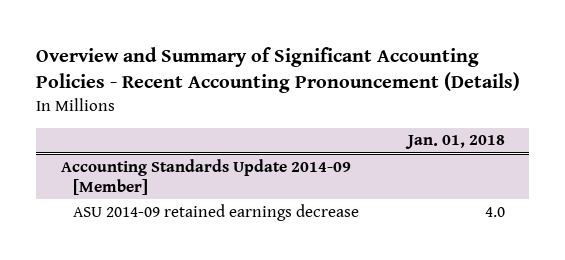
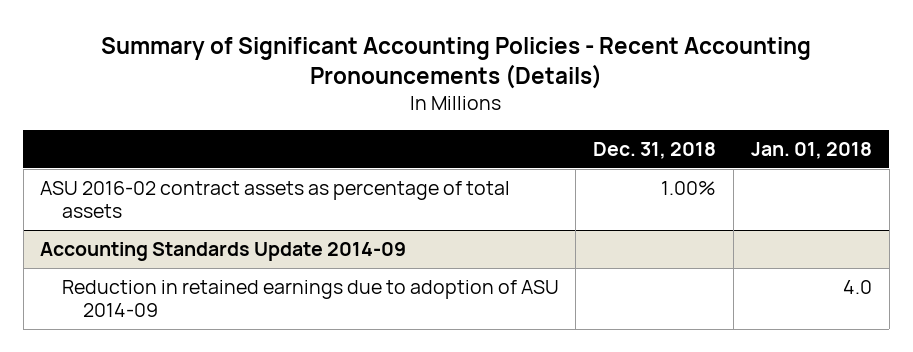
[36,47,521,94] Overview and Summary of Significant Accounting Policies - Recent Accounting Pronouncement (Details) -> [101,36,812,89] Summary of Significant Accounting Policies - Recent Accounting Pronouncements (Details)
none -> [593,142,717,160] Dec. 31, 2018
none -> [40,180,511,219] ASU 2016-02 contract assets as percentage of total assets
[60,158,351,195] Accounting Standards Update 2014-09 [Member] -> [40,241,407,261] Accounting Standards Update 2014-09
[72,203,359,221] ASU 2014-09 retained earnings decrease -> [61,279,559,318] Reduction in retained earnings due to adoption of ASU 2014-09

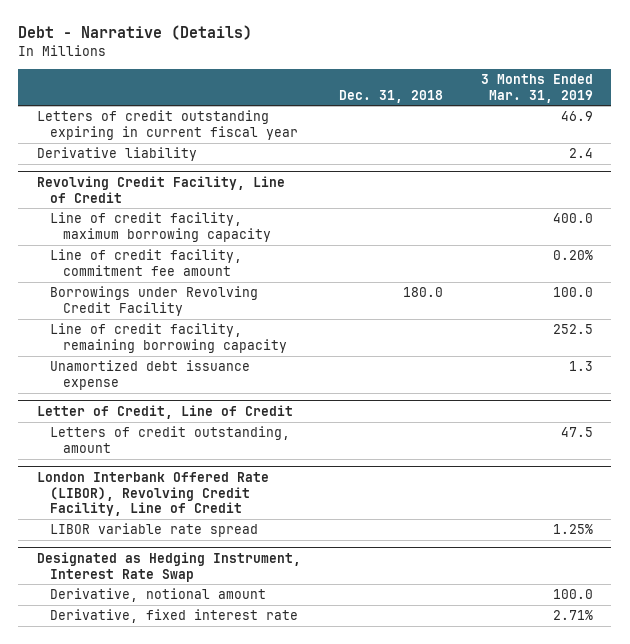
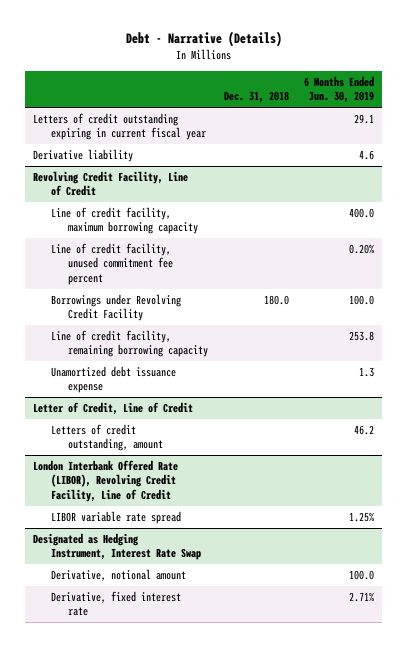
[480,73,593,103] 3 Months Ended Mar. 31, 2019 -> none
none -> [304,75,375,104] 6 Months Ended Jun. 30, 2019
[49,249,242,276] Line of credit facility, commitment fee amount -> [50,242,174,285] Line of credit facility, unused commitment fee percent

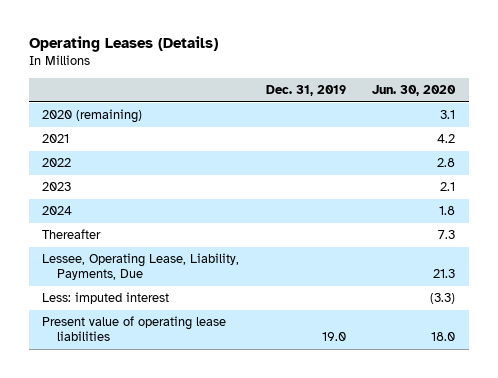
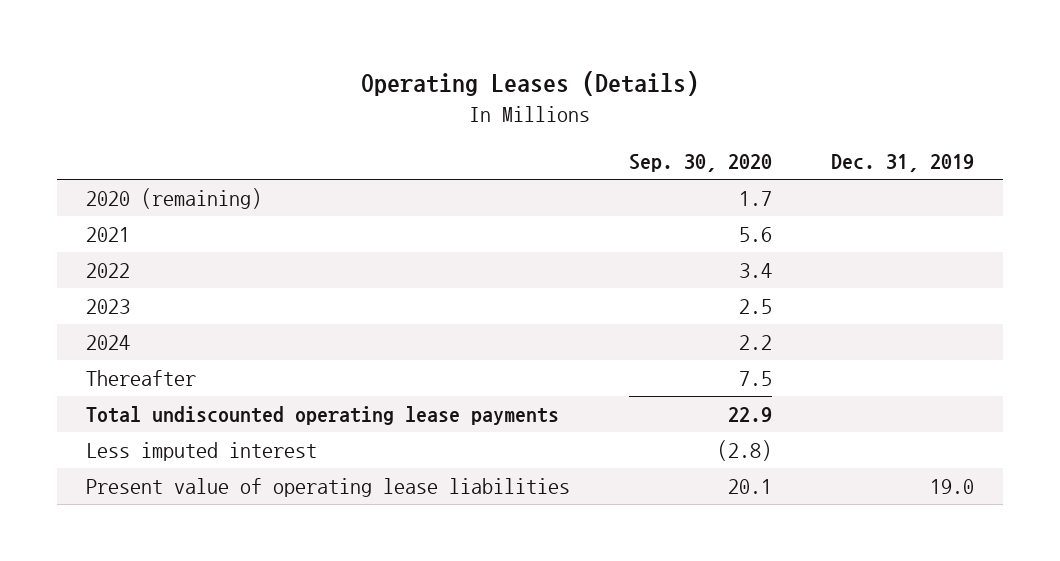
[372,84,457,96] Jun. 30, 2020 -> none
none -> [628,154,772,173] Sep. 30, 2020
[42,253,240,280] Lessee, Operating Lease, Liability, Payments, Due -> [86,405,560,425] Total undiscounted operating lease payments
[42,292,170,305] Less: imputed interest -> [86,441,318,461] Less imputed interest

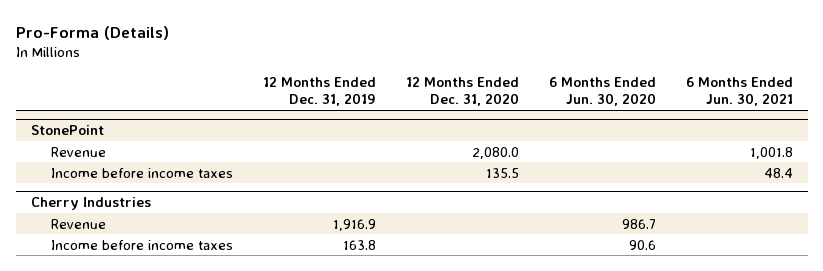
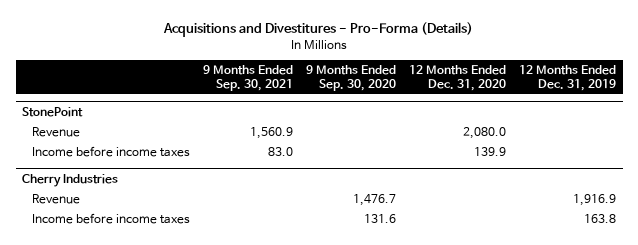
[15,25,169,40] Pro-Forma (Details) -> [163,22,474,38] Acquisitions and Divestitures - Pro-Forma (Details)
[548,76,656,107] 6 Months Ended Jun. 30, 2020 -> none
[685,76,793,107] 6 Months Ended Jun. 30, 2021 -> none
none -> [203,64,294,91] 9 Months Ended Sep. 30, 2021
none -> [306,64,397,91] 9 Months Ended Sep. 30, 2020
[485,167,519,178] 135.5 -> [474,147,507,157] 139.9

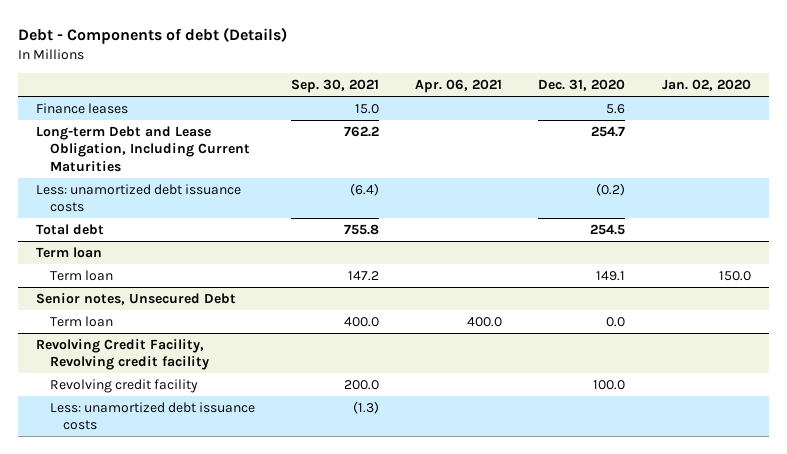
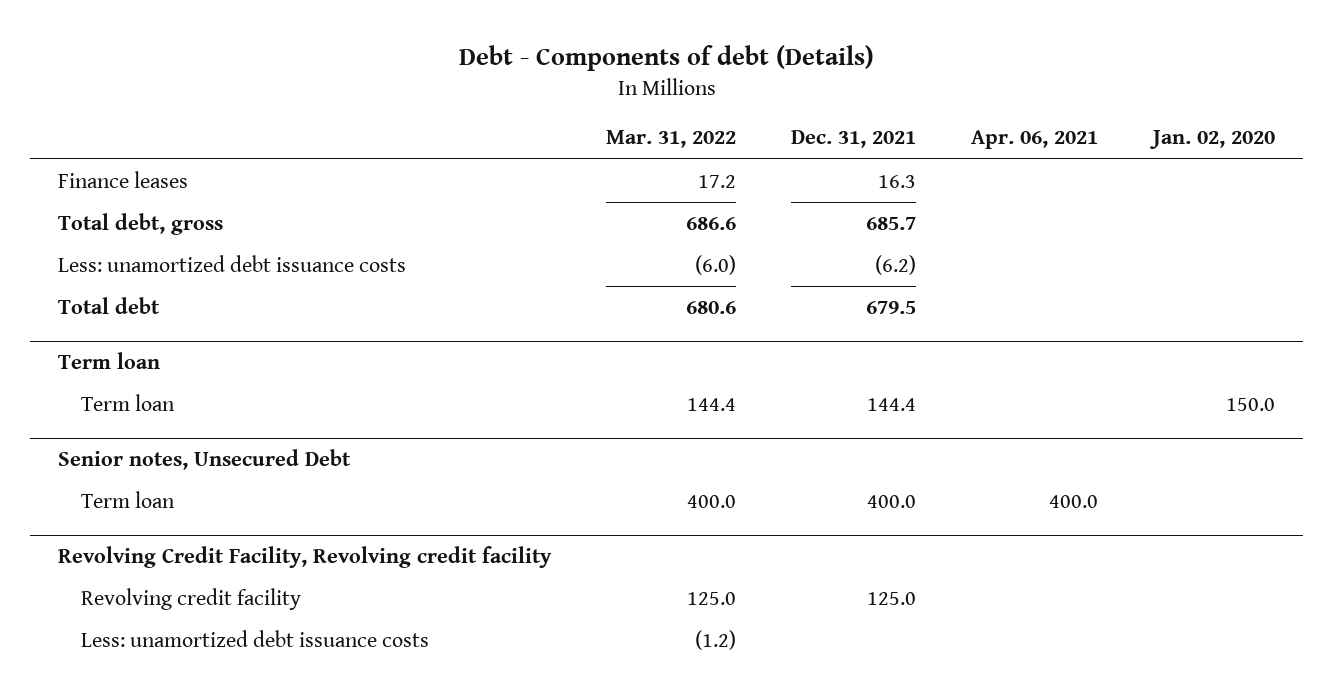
[290,79,379,94] Sep. 30, 2021 -> none
[538,79,626,92] Dec. 31, 2020 -> none
none -> [605,130,736,149] Mar. 31, 2022
none -> [791,130,917,149] Dec. 31, 2021
[36,125,250,172] Long-term Debt and Lease Obligation, Including Current Maturities -> [57,212,223,235] Total debt, gross

